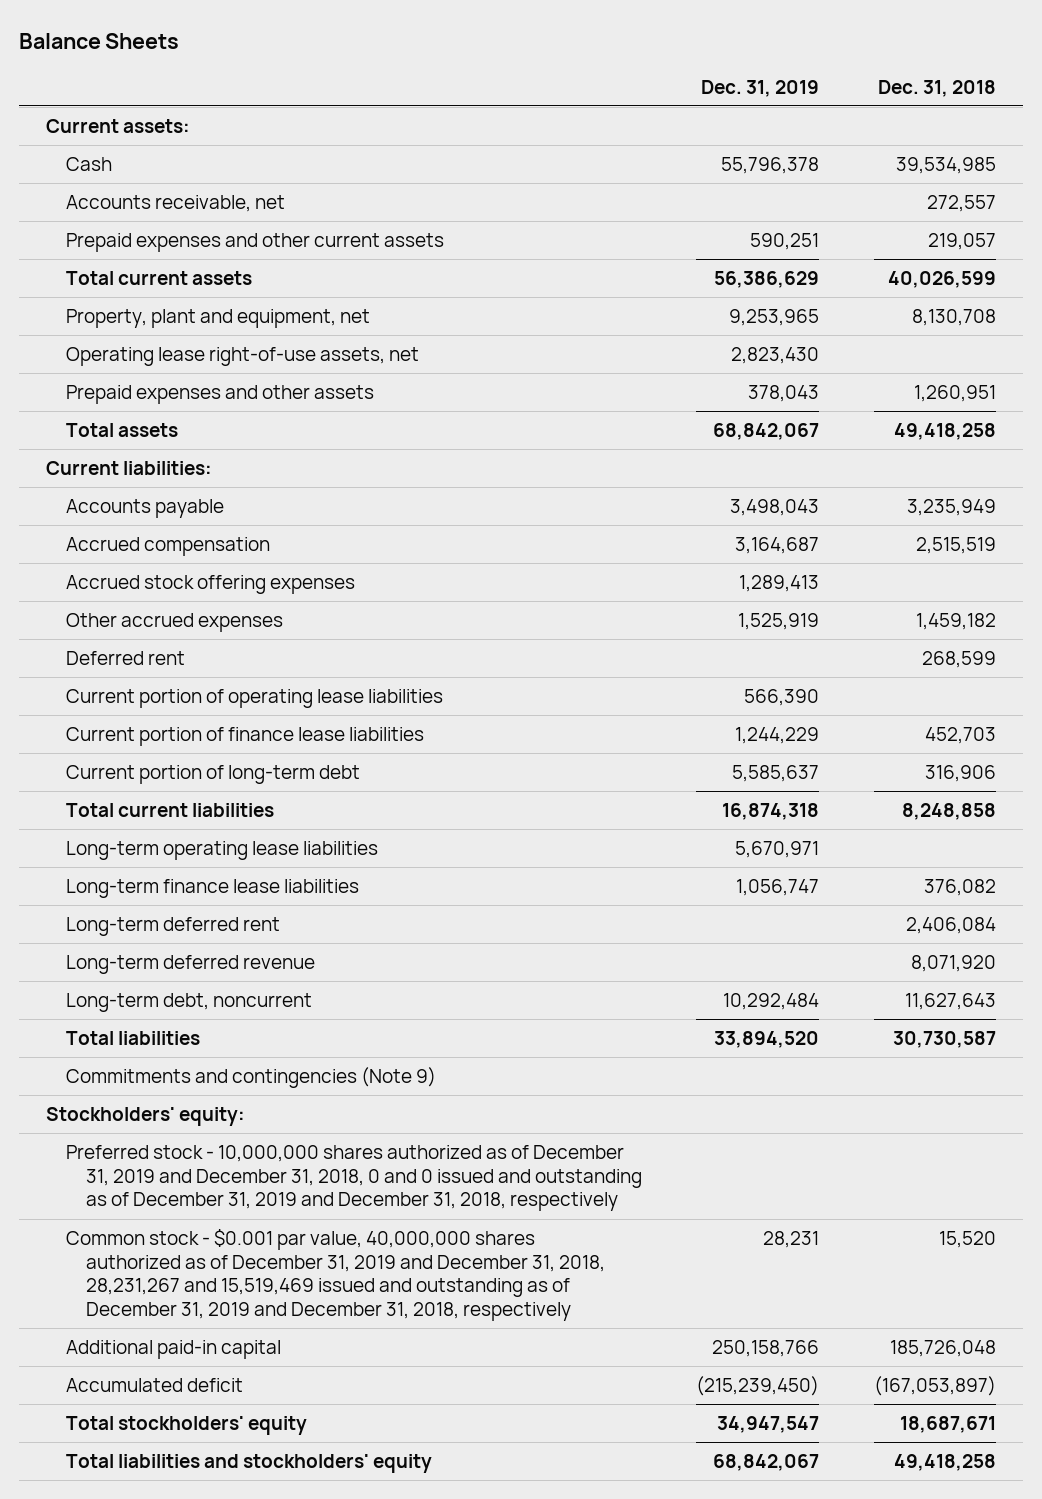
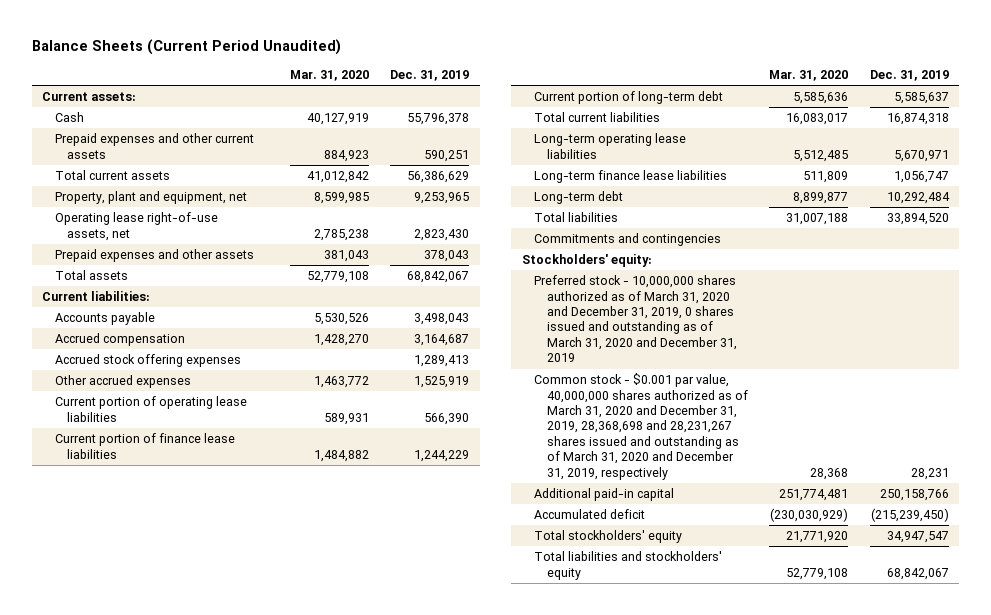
[19,32,180,49] Balance Sheets -> [31,39,341,56] Balance Sheets (Current Period Unaudited)
[877,79,996,97] Dec. 31, 2018 -> none
none -> [289,69,369,81] Mar. 31, 2020
[66,195,286,213] Accounts receivable, net -> none
[66,651,186,666] Deferred rent -> none
[66,917,281,937] Long-term deferred rent -> none
[66,955,316,975] Long-term deferred revenue -> none
[66,993,313,1013] Long-term debt, noncurrent -> [534,191,624,205] Long-term debt
[66,1067,437,1089] Commitments and contingencies (Note 9) -> [534,233,722,247] Commitments and contingencies
[66,1145,643,1212] Preferred stock - 10,000,000 shares authorized as of December 31, 2019 and December 31, 2018, 0 and 0 issued and outstanding as of December 31, 2019 and December 31, 2018, respectively -> [534,275,737,363] Preferred stock - 10,000,000 shares authorized as of March 31, 2020 and December 31, 2019, 0 shares issued and outstanding as of March 31, 2020 and December 31, 2019
[66,1229,606,1322] Common stock - $0.001 par value, 40,000,000 shares authorized as of December 31, 2019 and December 31, 2018, 28,231,267 and 15,519,469 issued and outstanding as of December 31, 2019 and December 31, 2018, respectively -> [534,373,748,480] Common stock - $0.001 par value, 40,000,000 shares authorized as of March 31, 2020 and December 31, 2019, 28,368,698 and 28,231,267 shares issued and outstanding as of March 31, 2020 and December 31, 2019, respectively

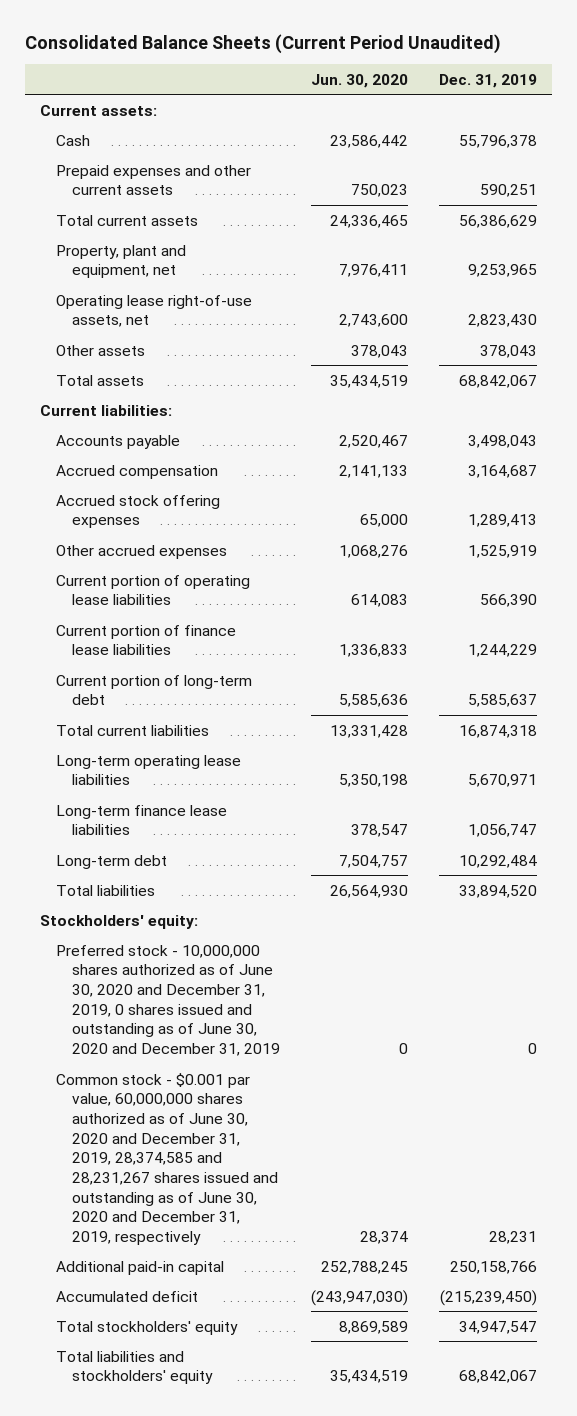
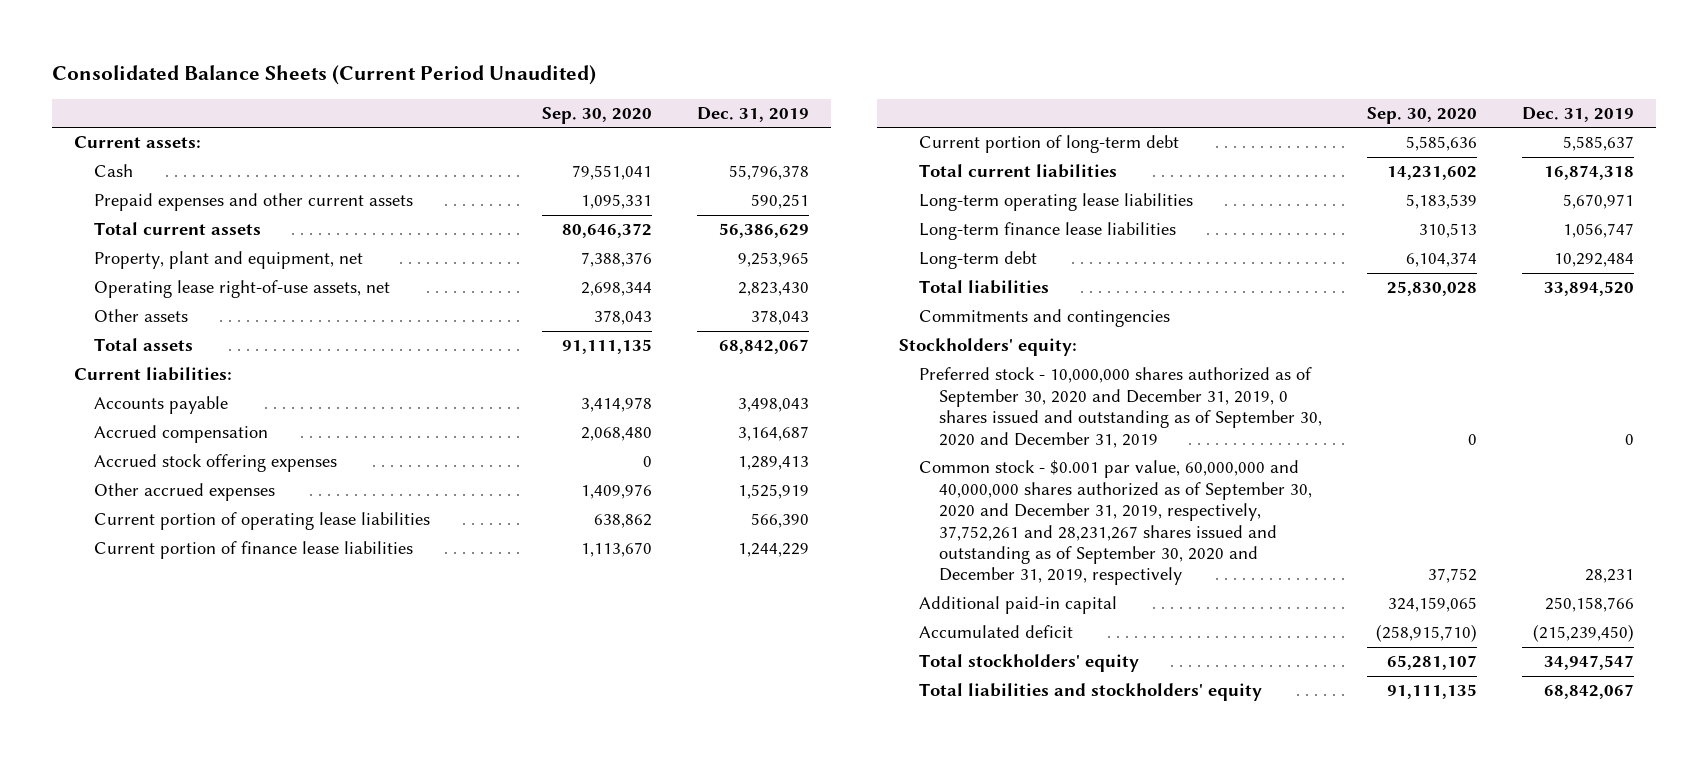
[311,73,409,88] Jun. 30, 2020 -> none
none -> [541,107,652,125] Sep. 30, 2020
none -> [919,309,1171,328] Commitments and contingencies
[56,944,281,1056] Preferred stock - 10,000,000 shares authorized as of June 30, 2020 and December 31, 2019, 0 shares issued and outstanding as of June 30, 2020 and December 31, 2019 -> [919,367,1323,448] Preferred stock - 10,000,000 shares authorized as of September 30, 2020 and December 31, 2019, 0 shares issued and outstanding as of September 30, 2020 and December 31, 2019
[56,1072,279,1245] Common stock - $0.001 par value, 60,000,000 shares authorized as of June 30, 2020 and December 31, 2019, 28,374,585 and 28,231,267 shares issued and outstanding as of June 30, 2020 and December 31, 2019, respectively -> [919,460,1313,586] Common stock - $0.001 par value, 60,000,000 and 40,000,000 shares authorized as of September 30, 2020 and December 31, 2019, respectively, 37,752,261 and 28,231,267 shares issued and outstanding as of September 30, 2020 and December 31, 2019, respectively

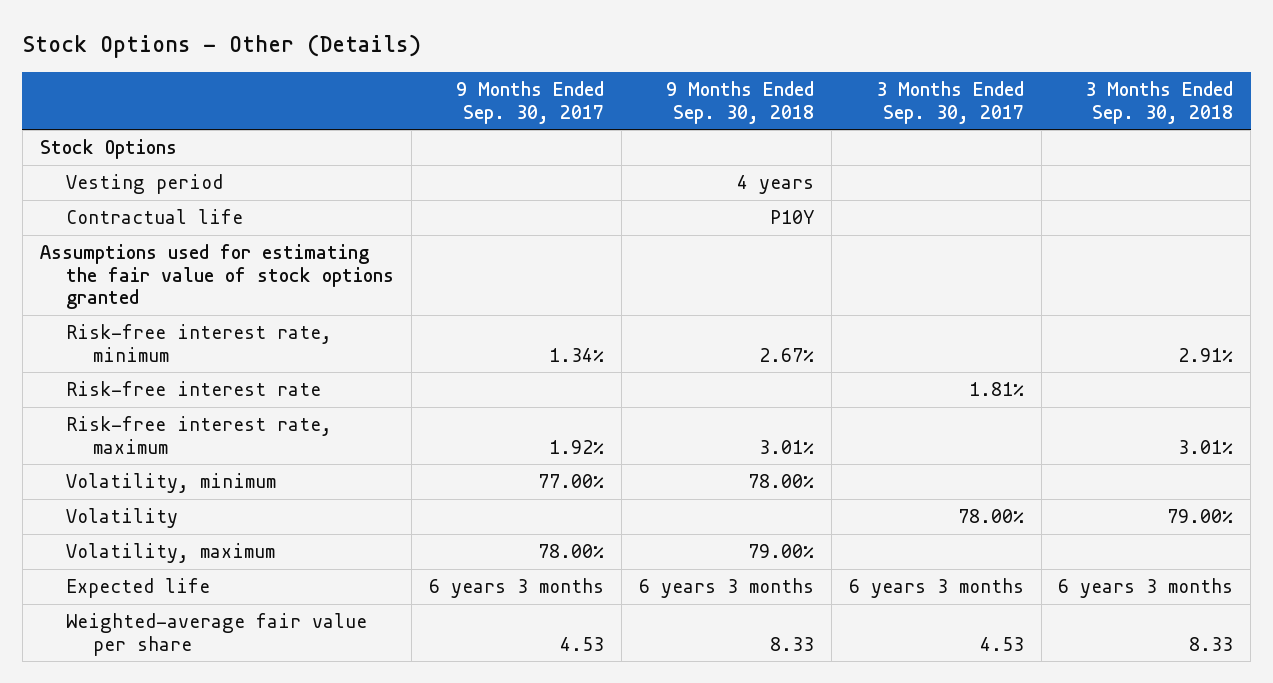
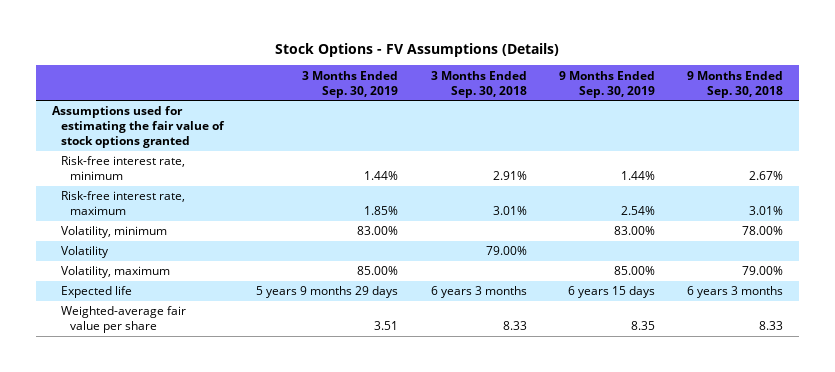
[22,34,422,59] Stock Options - Other (Details) -> [275,42,560,57] Stock Options - FV Assumptions (Details)
[455,80,604,124] 9 Months Ended Sep. 30, 2017 -> none
[875,80,1024,124] 3 Months Ended Sep. 30, 2017 -> none
none -> [302,70,399,98] 3 Months Ended Sep. 30, 2019
none -> [558,70,655,98] 9 Months Ended Sep. 30, 2019
[39,139,177,160] Stock Options -> none
[66,174,224,195] Vesting period -> none
[66,209,244,225] Contractual life -> none
[66,381,322,397] Risk-free interest rate -> none

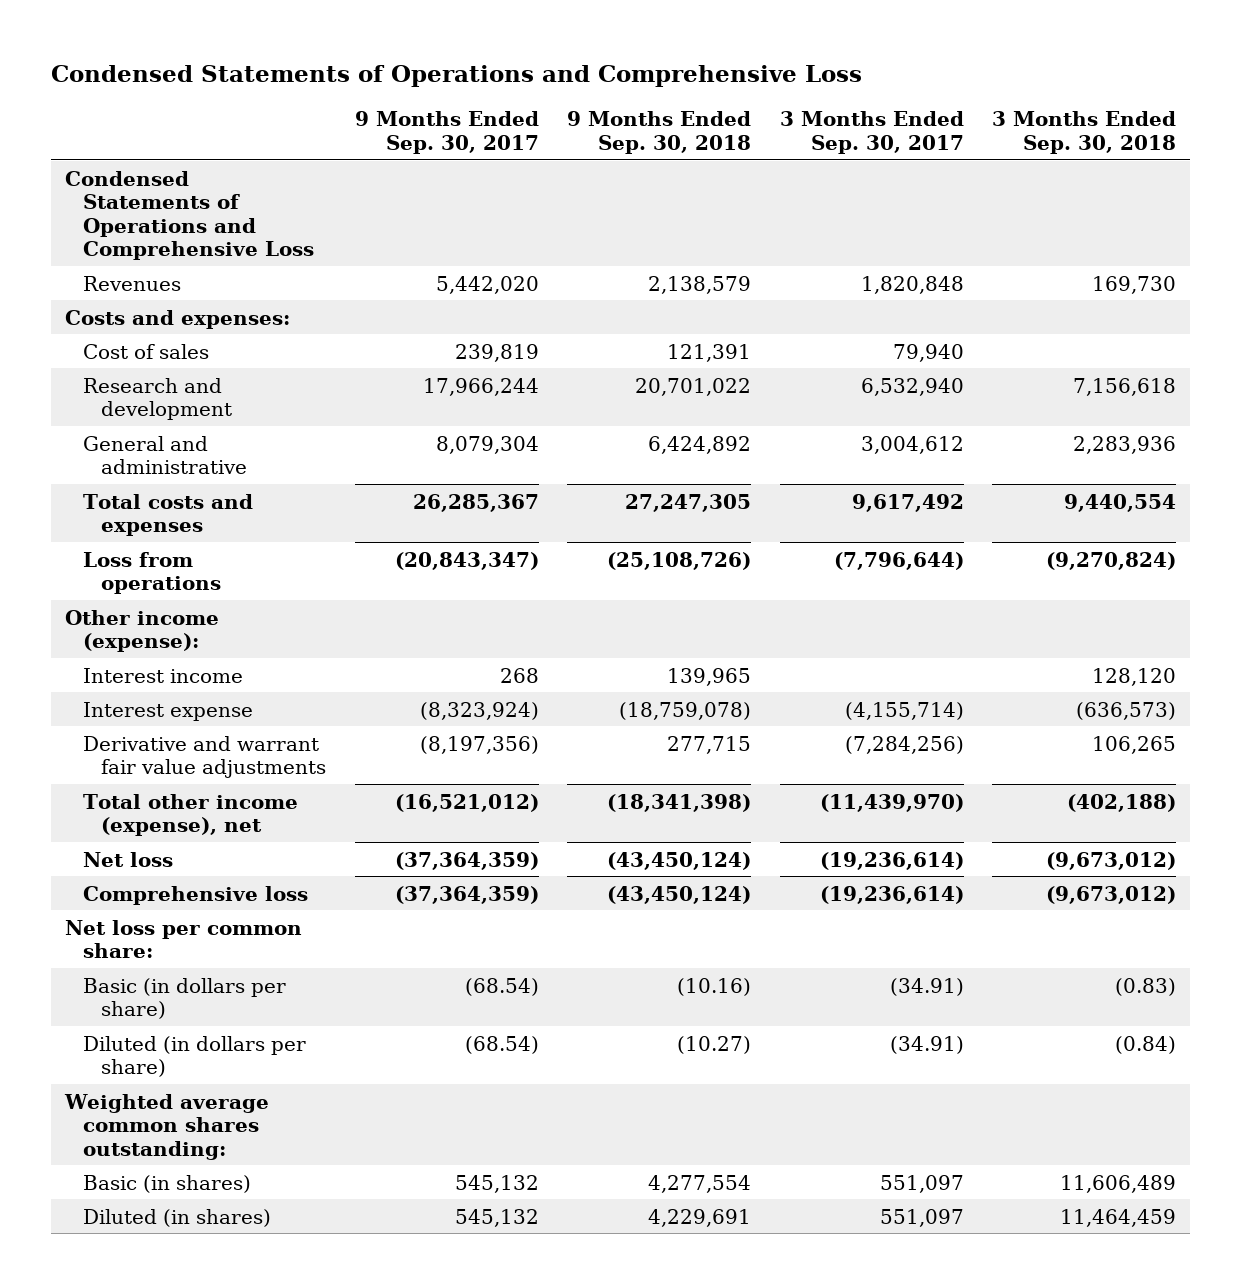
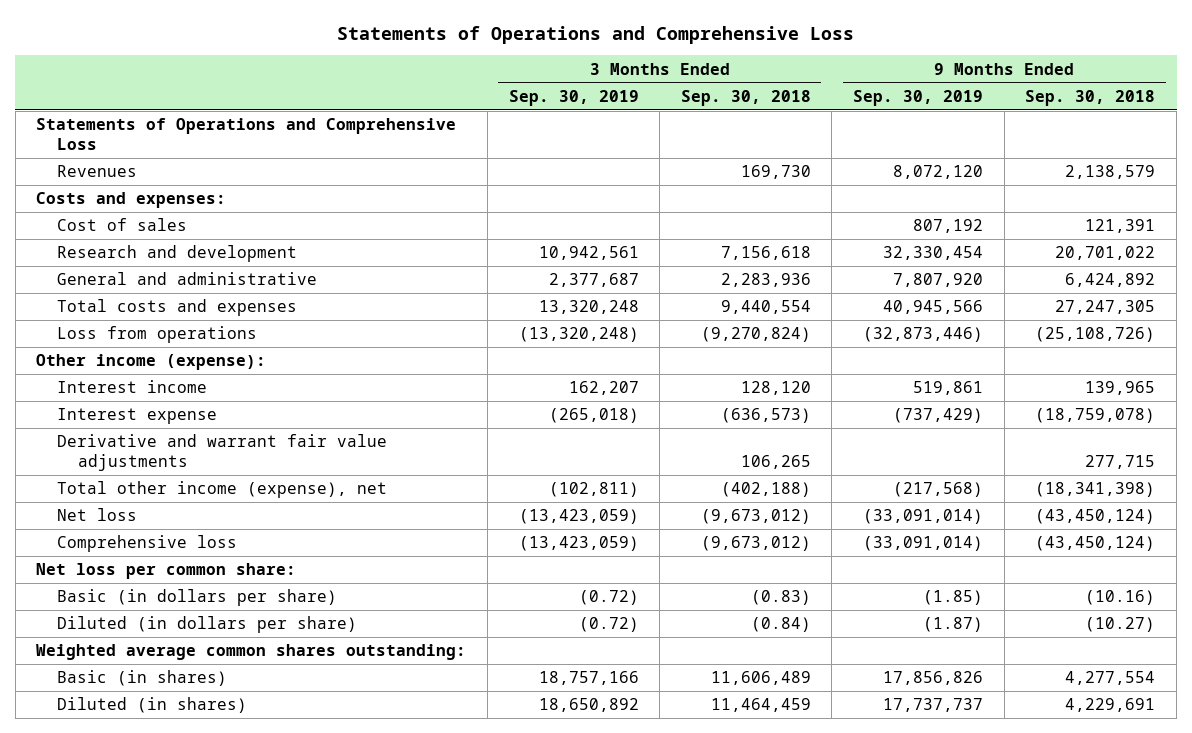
[50,64,862,87] Condensed Statements of Operations and Comprehensive Loss -> [336,25,854,44] Statements of Operations and Comprehensive Loss
[354,111,539,154] 9 Months Ended Sep. 30, 2017 -> none
[779,111,964,154] 3 Months Ended Sep. 30, 2017 -> none
none -> [508,90,639,107] Sep. 30, 2019
none -> [853,90,984,107] Sep. 30, 2019
[64,170,314,261] Condensed Statements of Operations and Comprehensive Loss -> [36,118,457,151] Statements of Operations and Comprehensive Loss

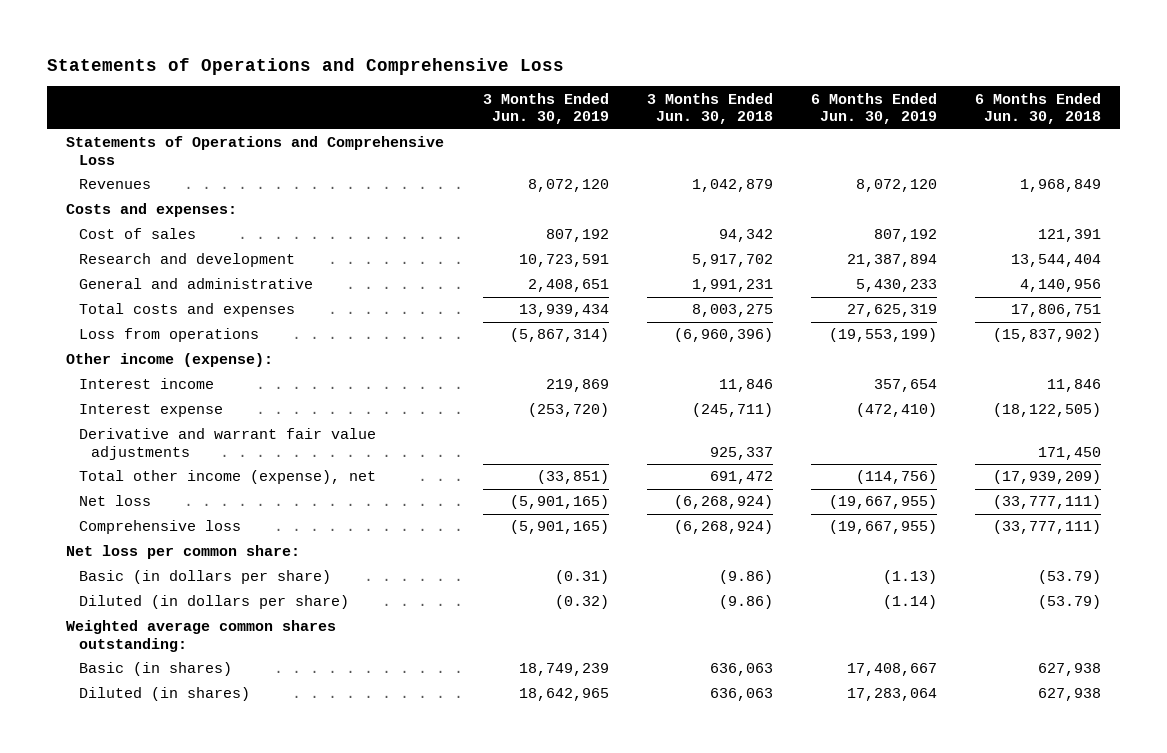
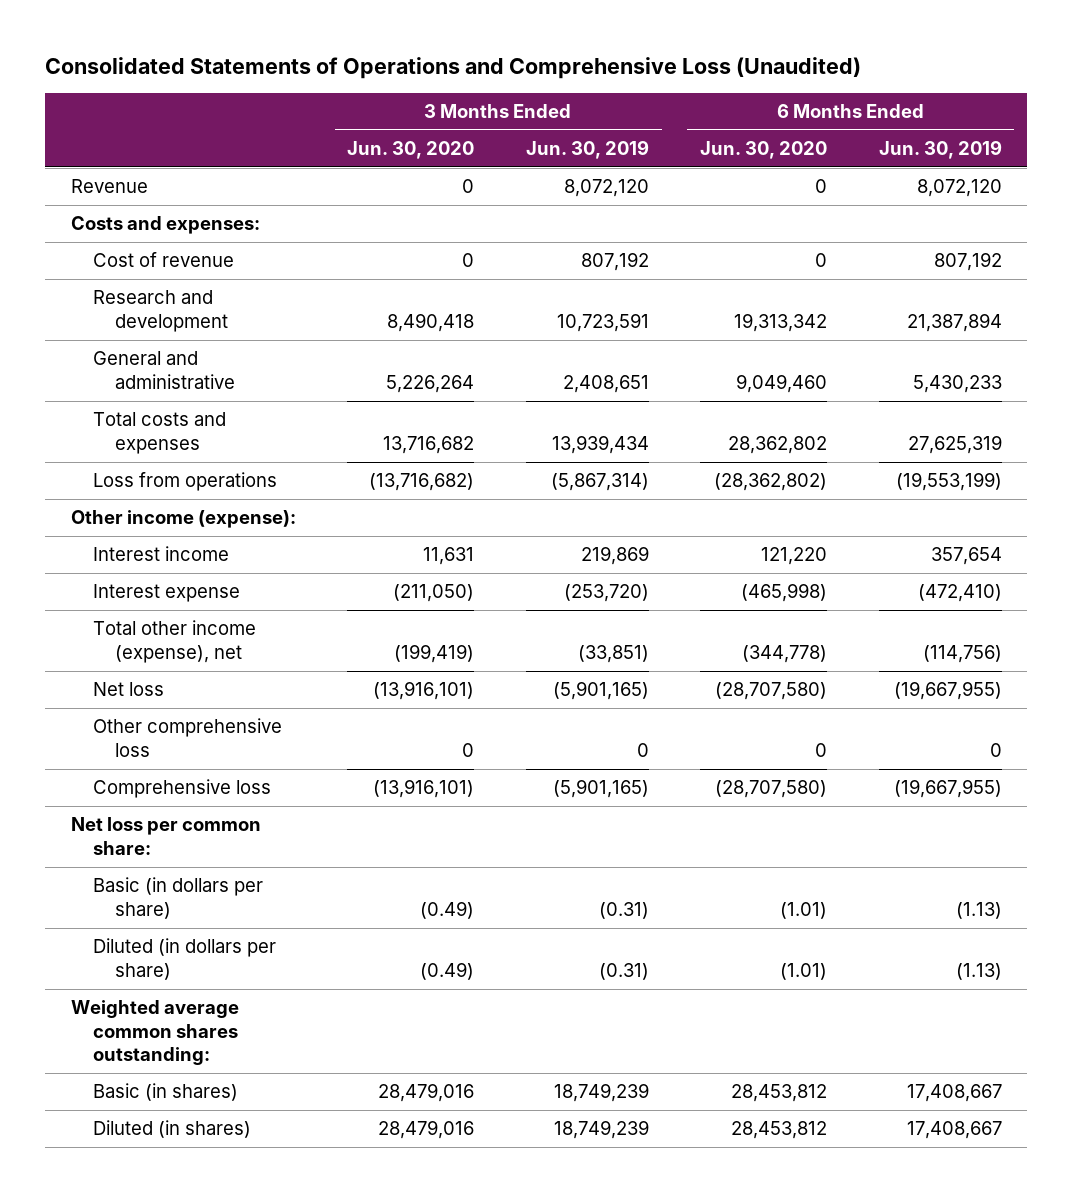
[47,57,565,75] Statements of Operations and Comprehensive Loss -> [45,57,862,80] Consolidated Statements of Operations and Comprehensive Loss (Unaudited)
[646,92,773,125] 3 Months Ended Jun. 30, 2018 -> none
[975,92,1102,125] 6 Months Ended Jun. 30, 2018 -> none
none -> [347,140,475,159] Jun. 30, 2020
none -> [700,140,828,159] Jun. 30, 2020
[66,136,445,166] Statements of Operations and Comprehensive Loss -> none
[78,179,151,190] Revenues -> [71,179,149,194] Revenue
[78,228,196,240] Cost of sales -> [92,252,234,268] Cost of revenue
[78,428,376,461] Derivative and warrant fair value adjustments -> none
none -> [92,718,282,757] Other comprehensive loss
[554,595,609,610] (0.32) -> [598,962,649,980] (0.31)
[882,595,937,610] (1.14) -> [955,962,1002,980] (1.13)
[518,688,609,702] 18,642,965 -> [553,1120,649,1140] 18,749,239
[846,688,937,702] 17,283,064 -> [906,1121,1002,1140] 17,408,667

